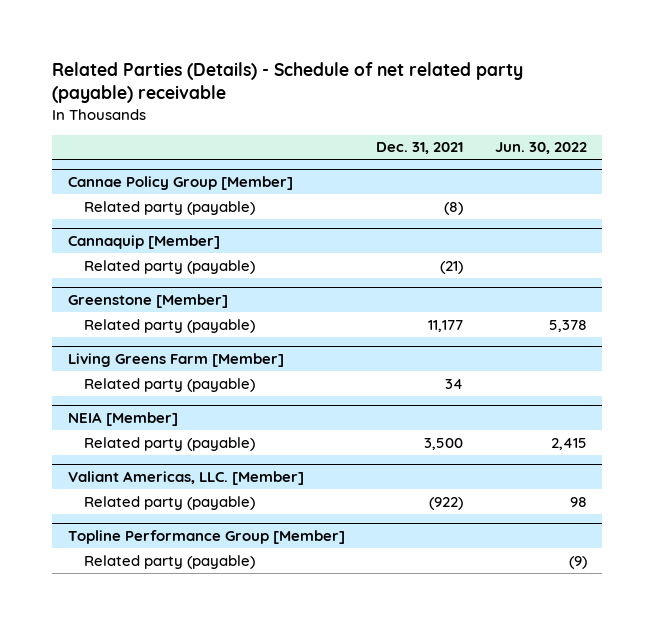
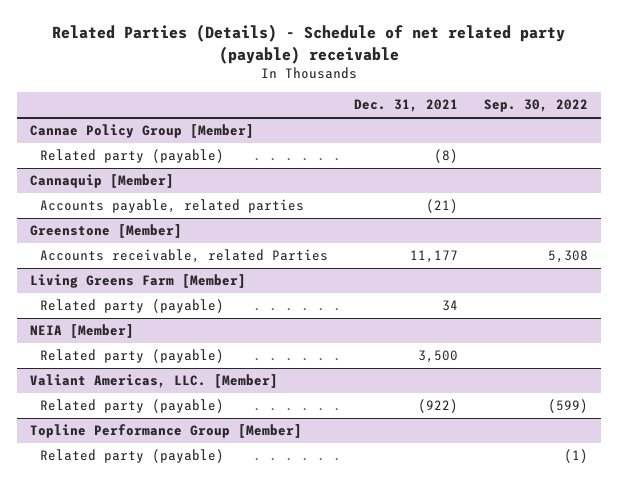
[494,142,587,155] Jun. 30, 2022 -> none
none -> [483,99,588,113] Sep. 30, 2022
[83,259,255,274] Related party (payable) -> none
none -> [39,199,304,214] Accounts payable, related parties
[83,318,255,333] Related party (payable) -> [39,249,328,264] Accounts receivable, related Parties

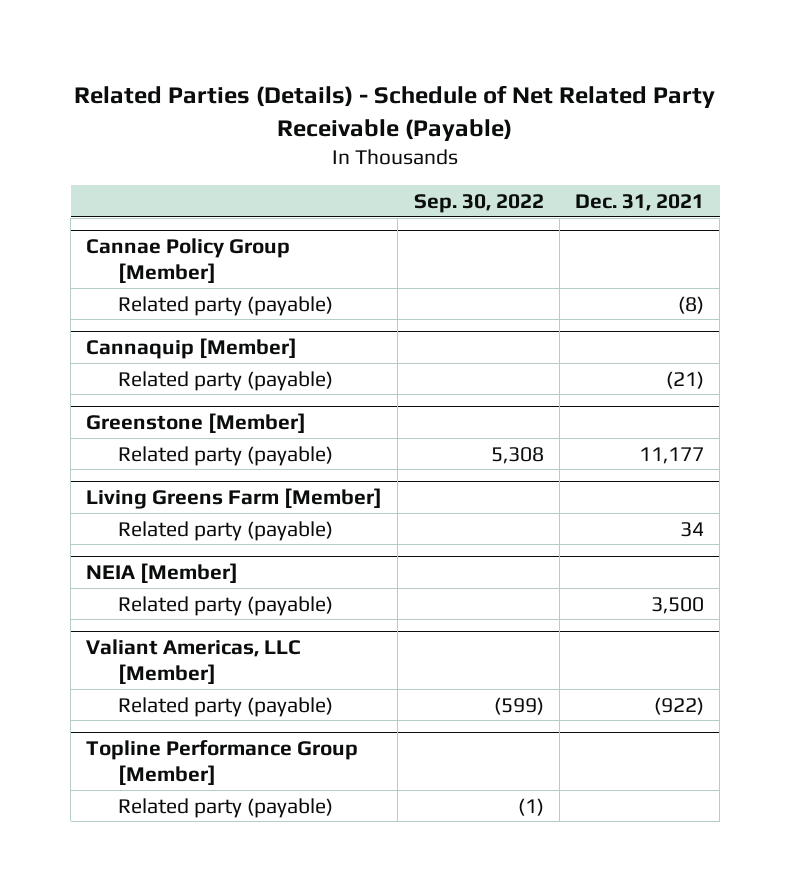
[51,24,565,64] Related Parties (Details) - Schedule of net related party (payable) receivable -> [74,85,716,141] Related Parties (Details) - Schedule of Net Related Party Receivable (Payable)
[39,199,304,214] Accounts payable, related parties -> none
none -> [118,370,334,391] Related party (payable)
[39,249,328,264] Accounts receivable, related Parties -> [118,445,334,466] Related party (payable)
[29,374,278,389] Valiant Americas, LLC. [Member] -> [86,639,302,684] Valiant Americas, LLC [Member]

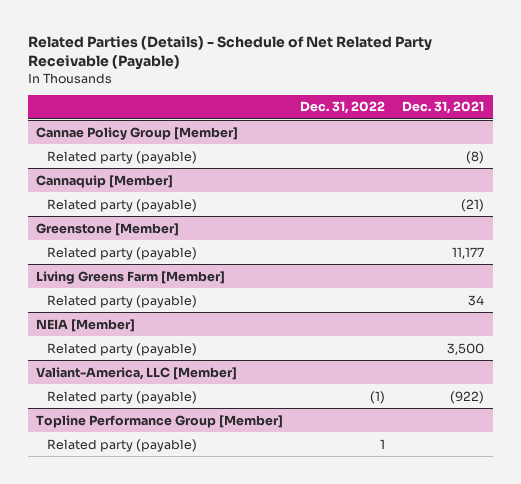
[413,193,544,213] Sep. 30, 2022 -> none
none -> [300,101,386,115] Dec. 31, 2022
[86,639,302,684] Valiant Americas, LLC [Member] -> [36,366,238,380] Valiant-America, LLC [Member]

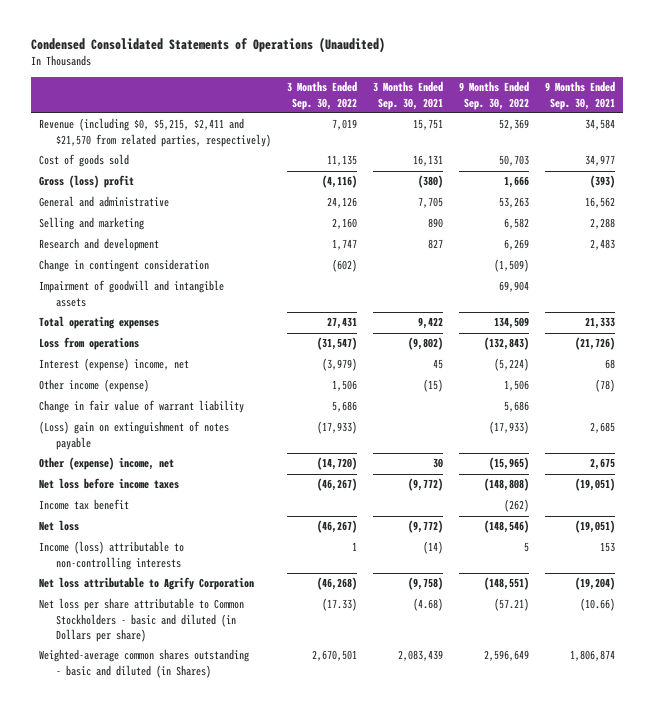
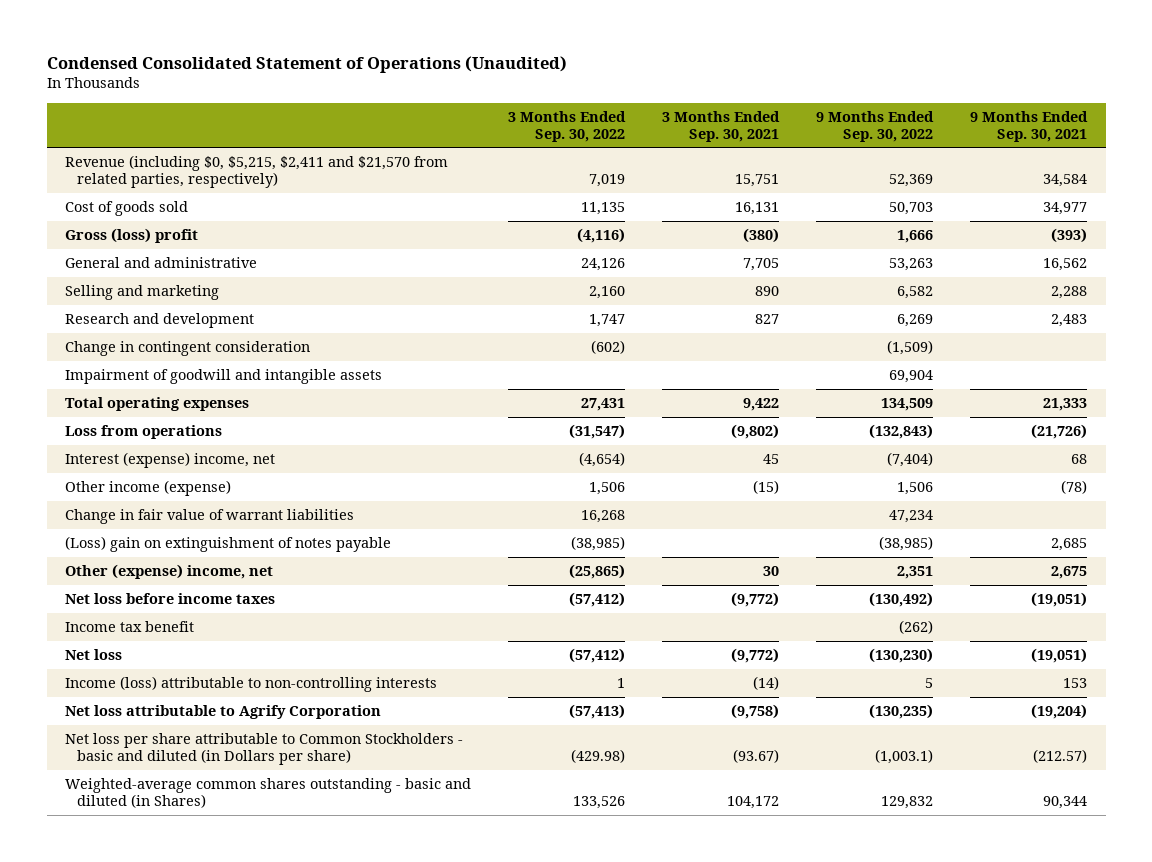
[31,37,386,54] Condensed Consolidated Statements of Operations (Unaudited) -> [46,55,567,73] Condensed Consolidated Statement of Operations (Unaudited)
[321,358,357,372] (3,979) -> [579,452,626,468] (4,654)
[493,358,529,372] (5,224) -> [887,452,934,468] (7,404)
[39,400,245,414] Change in fair value of warrant liability -> [65,509,355,525] Change in fair value of warrant liabilities
[331,401,357,413] 5,686 -> [581,510,626,524] 16,268
[503,401,529,413] 5,686 -> [889,510,934,524] 47,234
[316,421,357,435] (17,933) -> [571,536,626,552] (38,985)
[488,421,529,435] (17,933) -> [879,536,934,552] (38,985)
[316,457,357,471] (14,720) -> [569,564,626,580] (25,865)
[488,457,529,471] (15,965) -> [897,566,934,580] 2,351
[316,478,357,492] (46,267) -> [569,592,626,608] (57,412)
[483,478,529,492] (148,808) -> [869,592,934,608] (130,492)
[316,520,357,534] (46,267) -> [569,648,626,664] (57,412)
[483,520,529,534] (148,546) -> [869,648,934,664] (130,230)
[316,577,357,591] (46,268) -> [569,704,626,720] (57,413)
[483,577,529,591] (148,551) -> [869,704,934,720] (130,235)
[321,598,357,612] (17.33) -> [571,749,626,764] (429.98)
[412,598,443,612] (4.68) -> [733,749,780,764] (93.67)
[493,598,529,612] (57.21) -> [875,749,934,765] (1,003.1)
[579,598,615,612] (10.66) -> [1033,749,1088,764] (212.57)
[311,650,357,662] 2,670,501 -> [573,796,626,810] 133,526
[397,650,443,662] 2,083,439 -> [727,796,780,810] 104,172
[483,650,529,662] 2,596,649 -> [881,796,934,810] 129,832
[569,650,615,662] 1,806,874 -> [1043,796,1088,810] 90,344

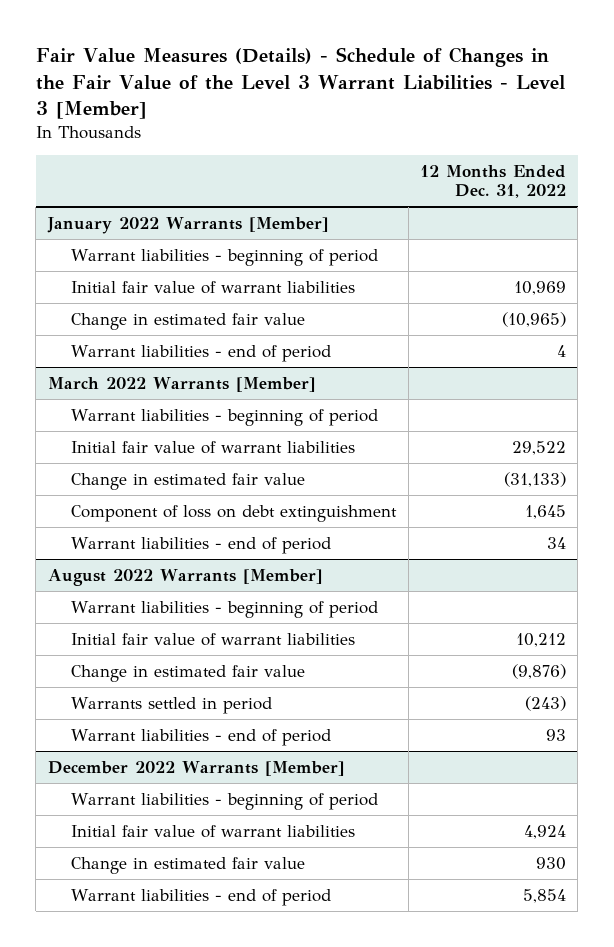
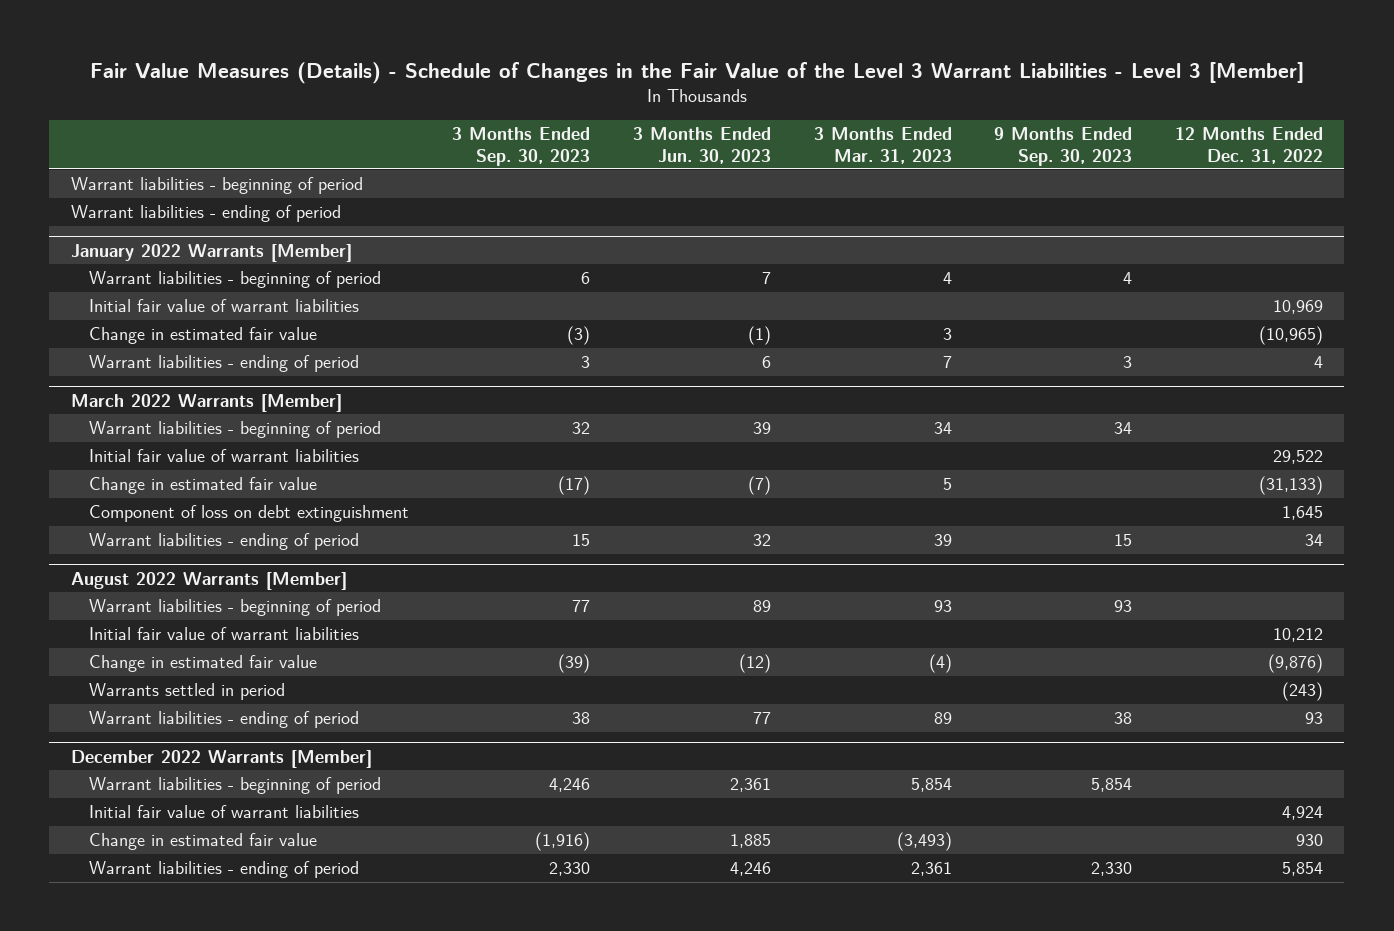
none -> [452,127,591,166] 3 Months Ended Sep. 30, 2023
none -> [632,127,771,164] 3 Months Ended Jun. 30, 2023
none -> [813,127,952,164] 3 Months Ended Mar. 31, 2023
none -> [994,127,1133,166] 9 Months Ended Sep. 30, 2023
none -> [70,177,363,195] Warrant liabilities - beginning of period
none -> [70,205,341,223] Warrant liabilities - ending of period
[71,344,332,362] Warrant liabilities - end of period -> [89,355,360,373] Warrant liabilities - ending of period
[71,536,332,554] Warrant liabilities - end of period -> [89,533,360,551] Warrant liabilities - ending of period
[71,728,332,746] Warrant liabilities - end of period -> [89,711,360,729] Warrant liabilities - ending of period
[71,888,332,906] Warrant liabilities - end of period -> [89,861,360,879] Warrant liabilities - ending of period

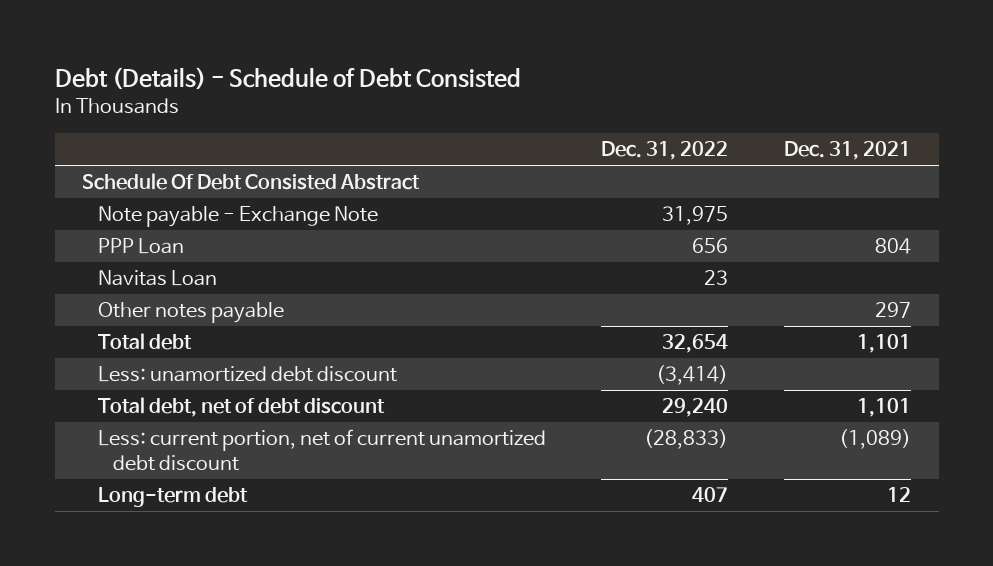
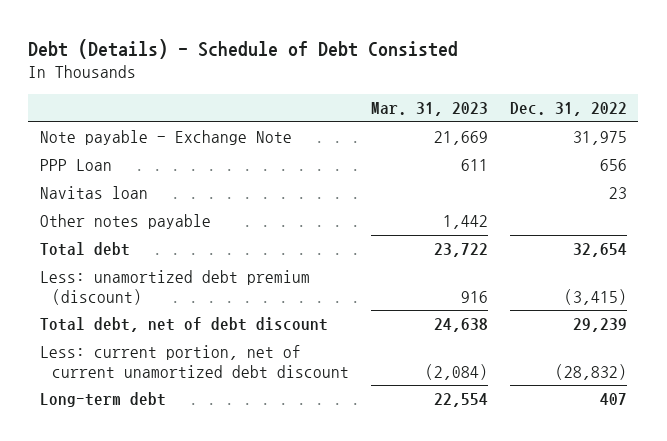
[784,141,912,161] Dec. 31, 2021 -> none
none -> [371,102,489,117] Mar. 31, 2023
[82,173,421,191] Schedule Of Debt Consisted Abstract -> none
[97,270,217,287] Navitas Loan -> [39,186,148,200] Navitas loan
[97,366,397,383] Less: unamortized debt discount -> [39,270,310,305] Less: unamortized debt premium (discount)
[656,365,729,386] (3,414) -> [564,288,628,305] (3,415)
[662,398,729,418] 29,240 -> [573,318,628,333] 29,239
[644,429,729,450] (28,833) -> [555,363,628,380] (28,832)

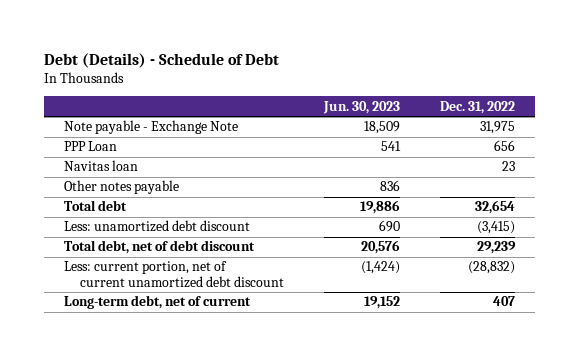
[28,38,459,59] Debt (Details) - Schedule of Debt Consisted -> [44,52,280,68] Debt (Details) - Schedule of Debt
[371,102,489,117] Mar. 31, 2023 -> none
none -> [322,100,400,114] Jun. 30, 2023
[39,270,310,305] Less: unamortized debt premium (discount) -> [64,220,251,233] Less: unamortized debt discount
[39,392,166,408] Long-term debt -> [64,295,252,310] Long-term debt, net of current

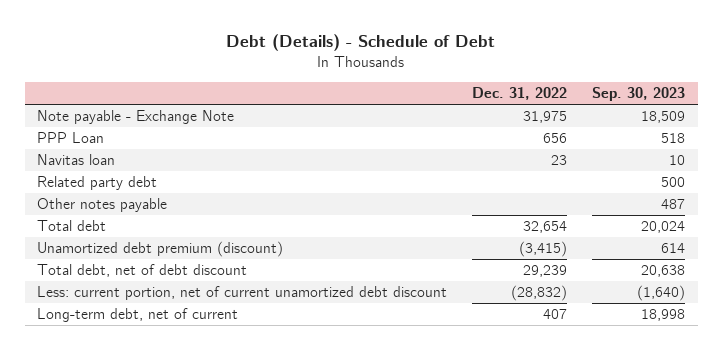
[322,100,400,114] Jun. 30, 2023 -> none
none -> [592,87,686,102] Sep. 30, 2023
none -> [37,176,158,191] Related party debt
[64,220,251,233] Less: unamortized debt discount -> [37,241,284,258] Unamortized debt premium (discount)

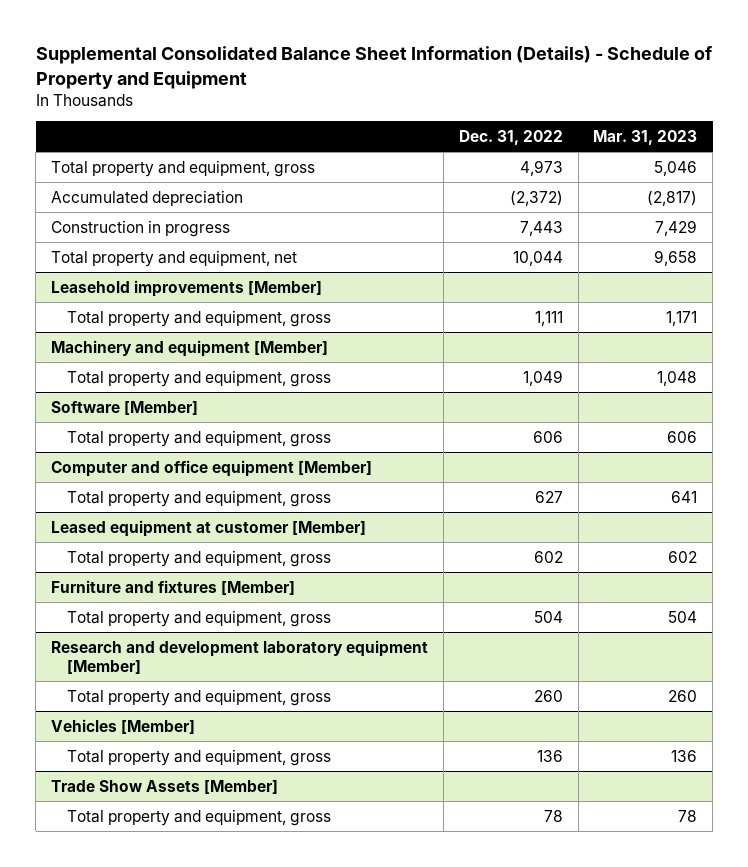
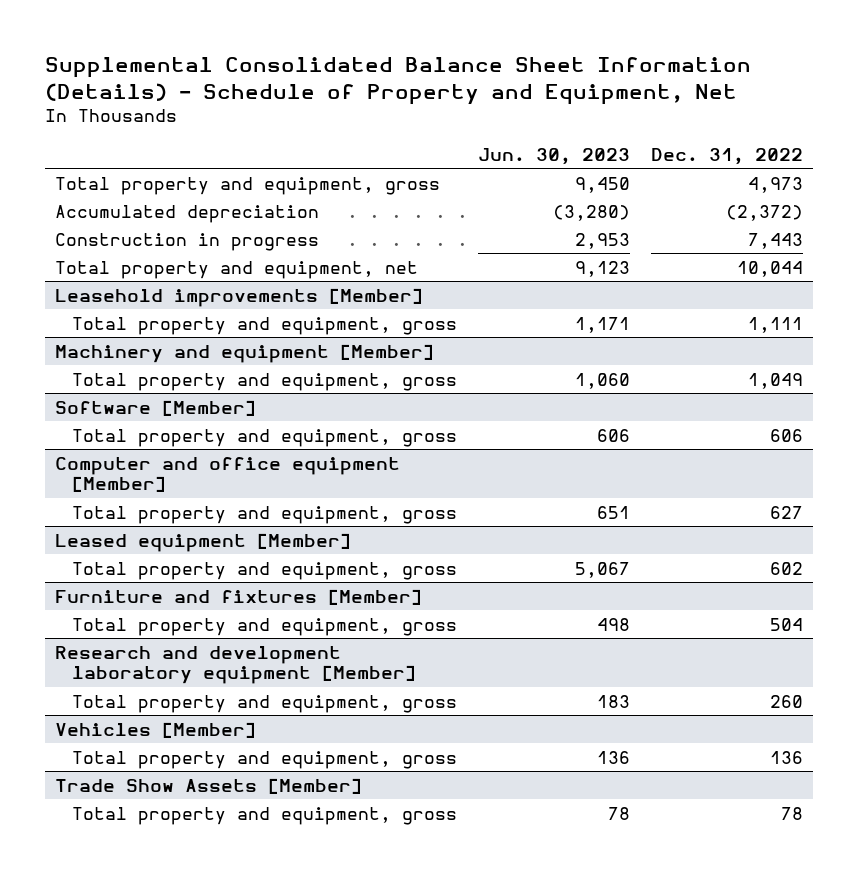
[35,46,712,89] Supplemental Consolidated Balance Sheet Information (Details) - Schedule of Property and Equipment -> [45,57,752,106] Supplemental Consolidated Balance Sheet Information (Details) - Schedule of Property and Equipment, Net
[593,129,698,145] Mar. 31, 2023 -> none
none -> [478,147,631,165] Jun. 30, 2023
[51,519,367,537] Leased equipment at customer [Member] -> [55,532,352,552] Leased equipment [Member]

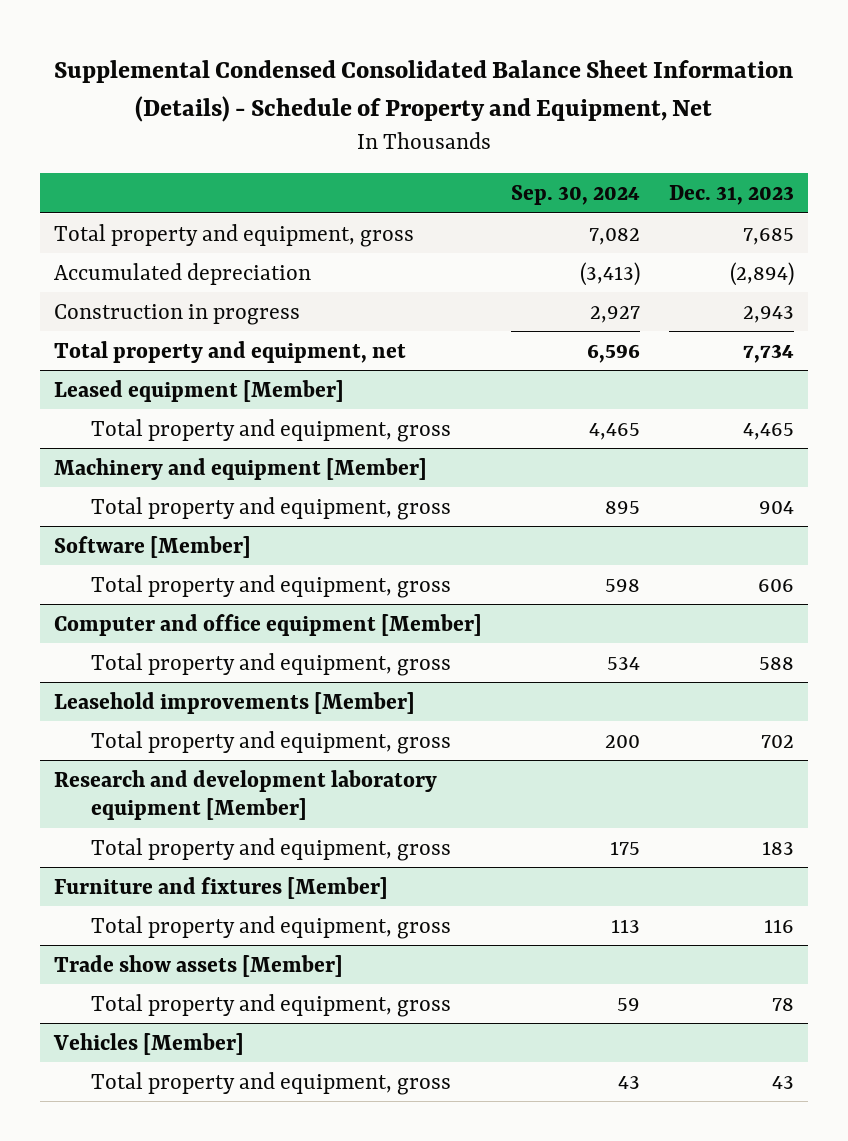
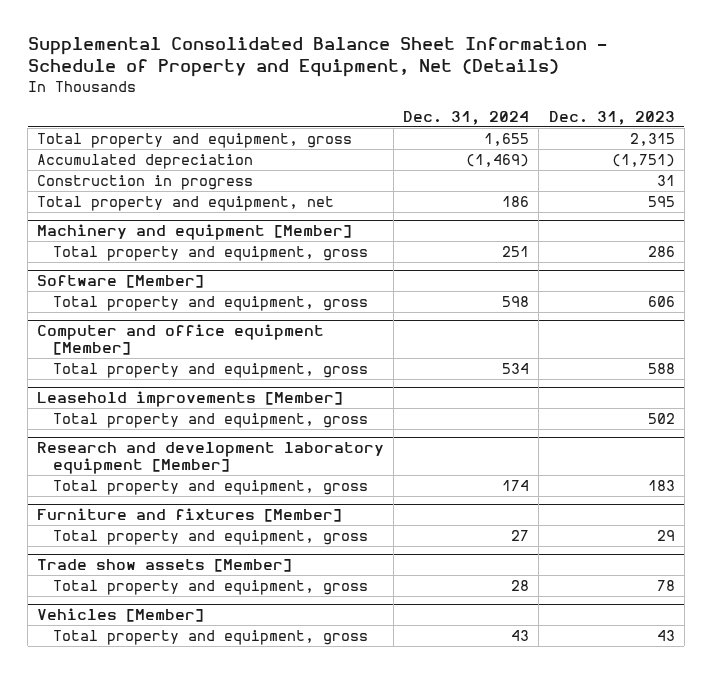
[54,60,794,122] Supplemental Condensed Consolidated Balance Sheet Information (Details) - Schedule of Property and Equipment, Net -> [27,37,607,78] Supplemental Consolidated Balance Sheet Information - Schedule of Property and Equipment, Net (Details)
[511,184,641,205] Sep. 30, 2024 -> none
none -> [403,111,530,126] Dec. 31, 2024
[54,379,345,402] Leased equipment [Member] -> none
[91,418,452,442] Total property and equipment, gross -> none
[742,227,794,245] 7,685 -> [629,132,675,146] 2,315
[729,261,794,286] (2,894) -> [611,153,675,167] (1,751)
[742,305,794,323] 2,943 -> [656,174,675,186] 31
[742,343,794,363] 7,734 -> [647,195,675,207] 595
[758,500,794,514] 904 -> [647,245,675,257] 286
[760,734,794,748] 702 -> [647,412,675,424] 502
[763,918,794,933] 116 -> [656,529,675,541] 29

